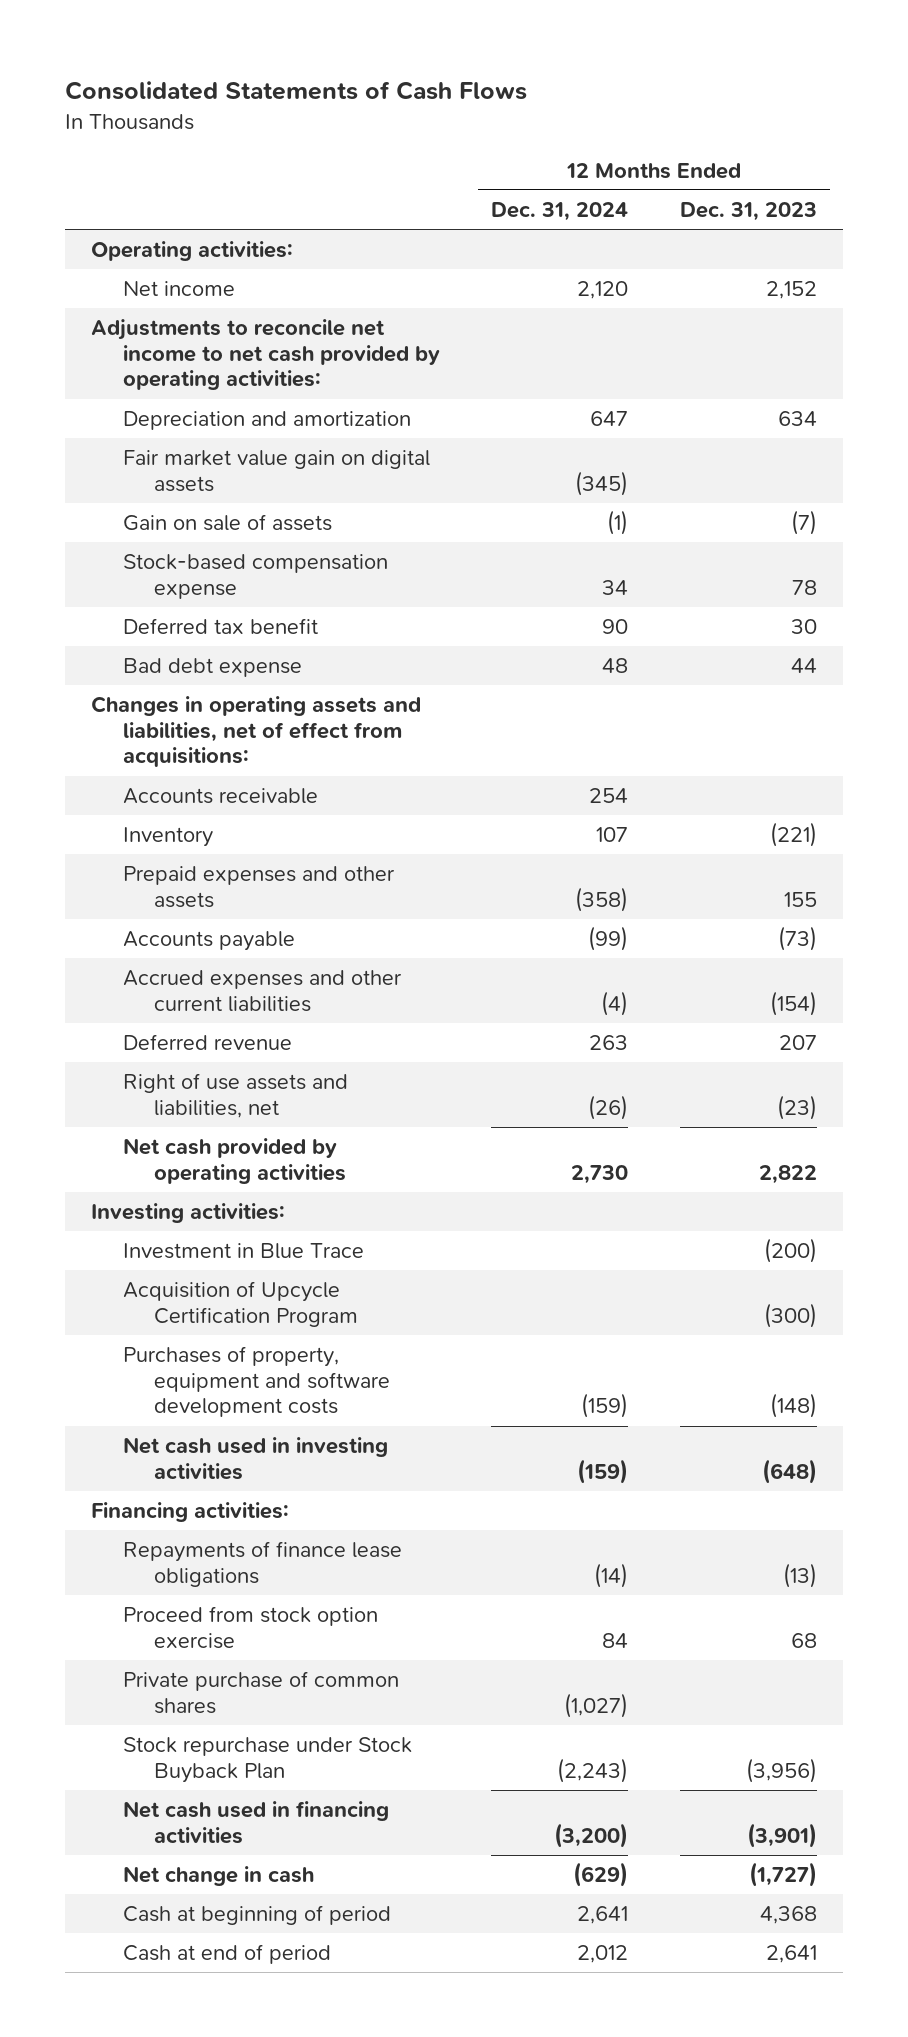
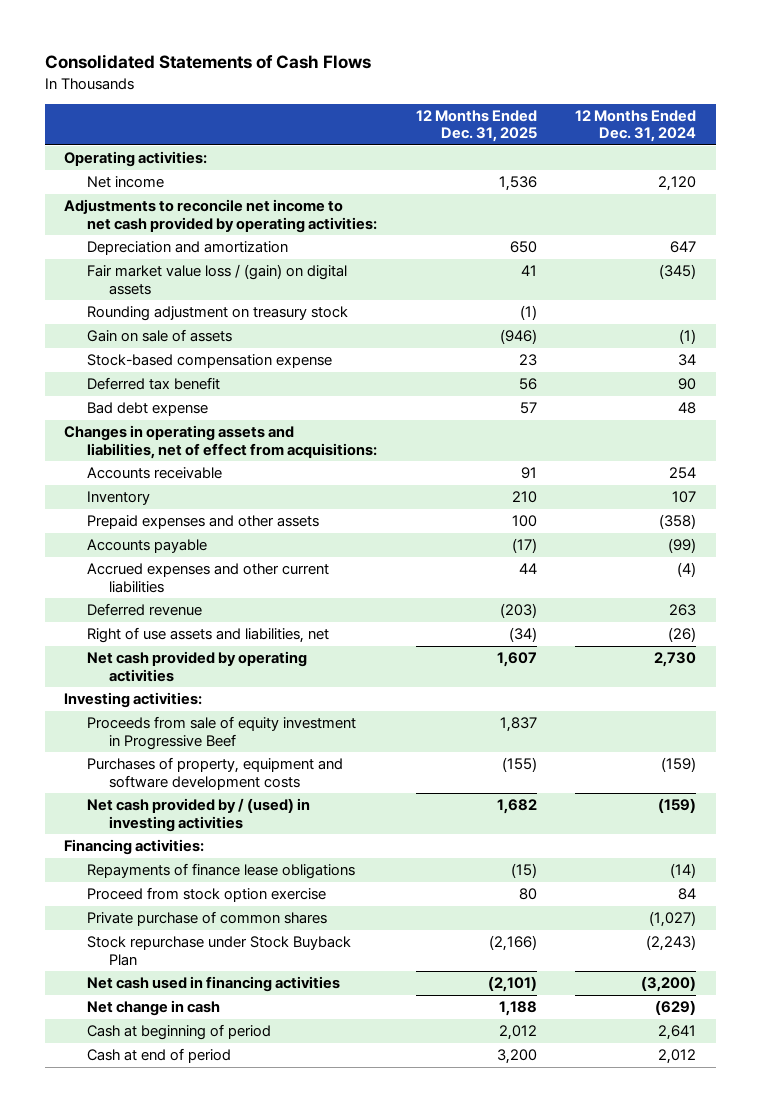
[679,202,817,222] Dec. 31, 2023 -> none
none -> [415,110,537,143] 12 Months Ended Dec. 31, 2025
[122,450,430,492] Fair market value gain on digital assets -> [86,264,347,295] Fair market value loss / (gain) on digital assets
none -> [86,306,348,322] Rounding adjustment on treasury stock
[122,1243,364,1260] Investment in Blue Trace -> none
[122,1281,359,1327] Acquisition of Upcycle Certification Program -> none
none -> [86,716,356,750] Proceeds from sale of equity investment in Progressive Beef
[122,1437,388,1480] Net cash used in investing activities -> [86,798,310,832] Net cash provided by / (used) in investing activities

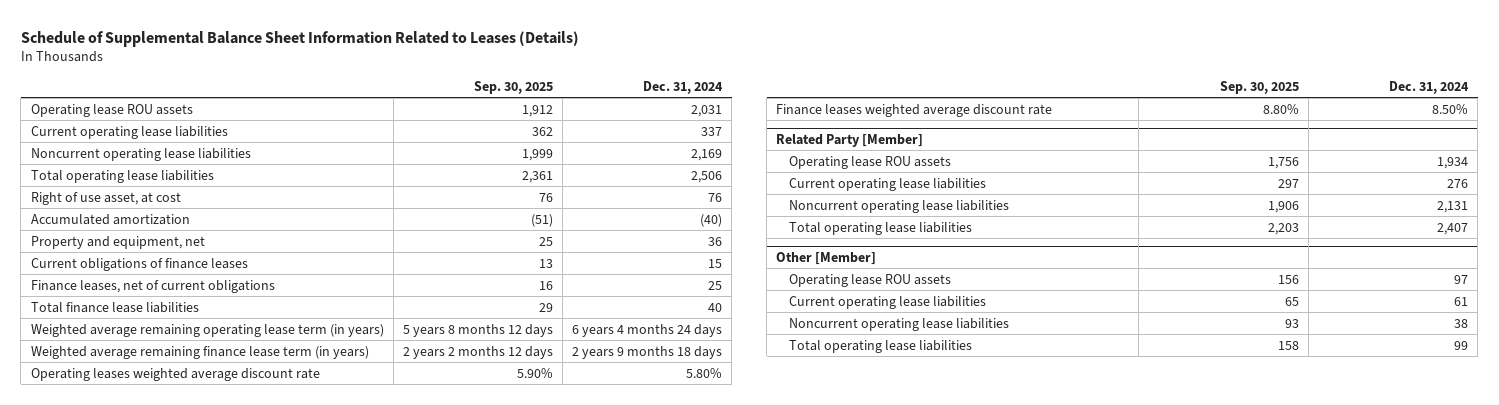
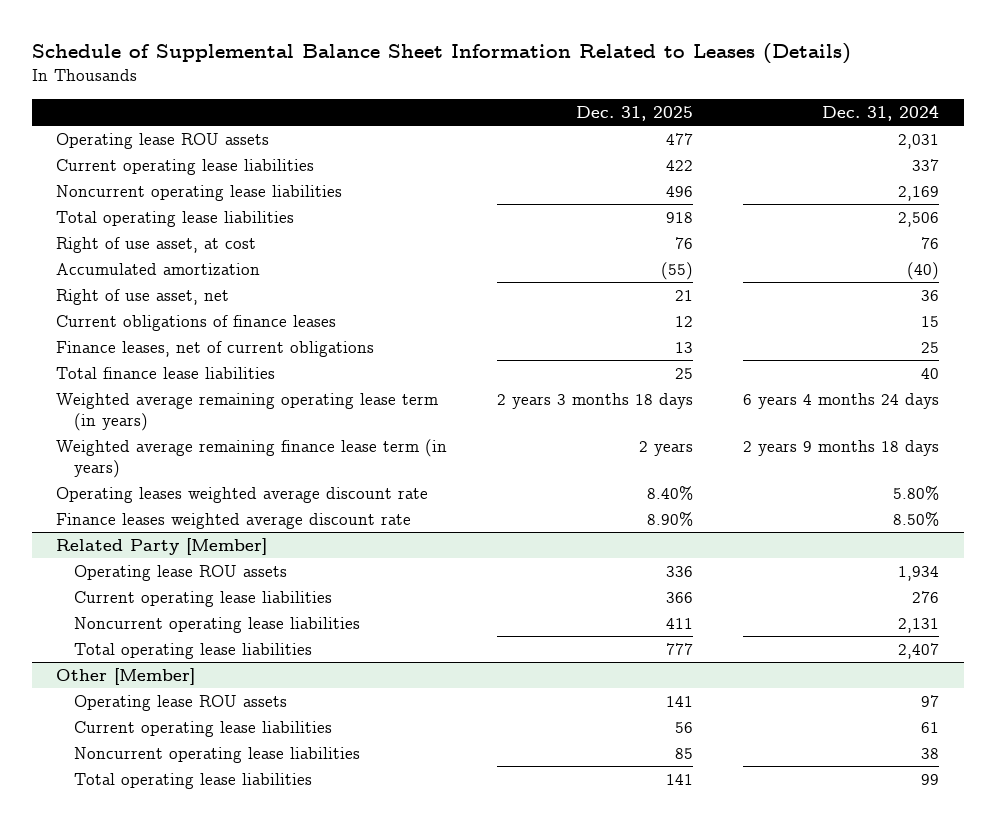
[473,80,553,94] Sep. 30, 2025 -> none
none -> [576,105,694,121] Dec. 31, 2025
[30,235,205,249] Property and equipment, net -> none
none -> [56,289,230,306] Right of use asset, net

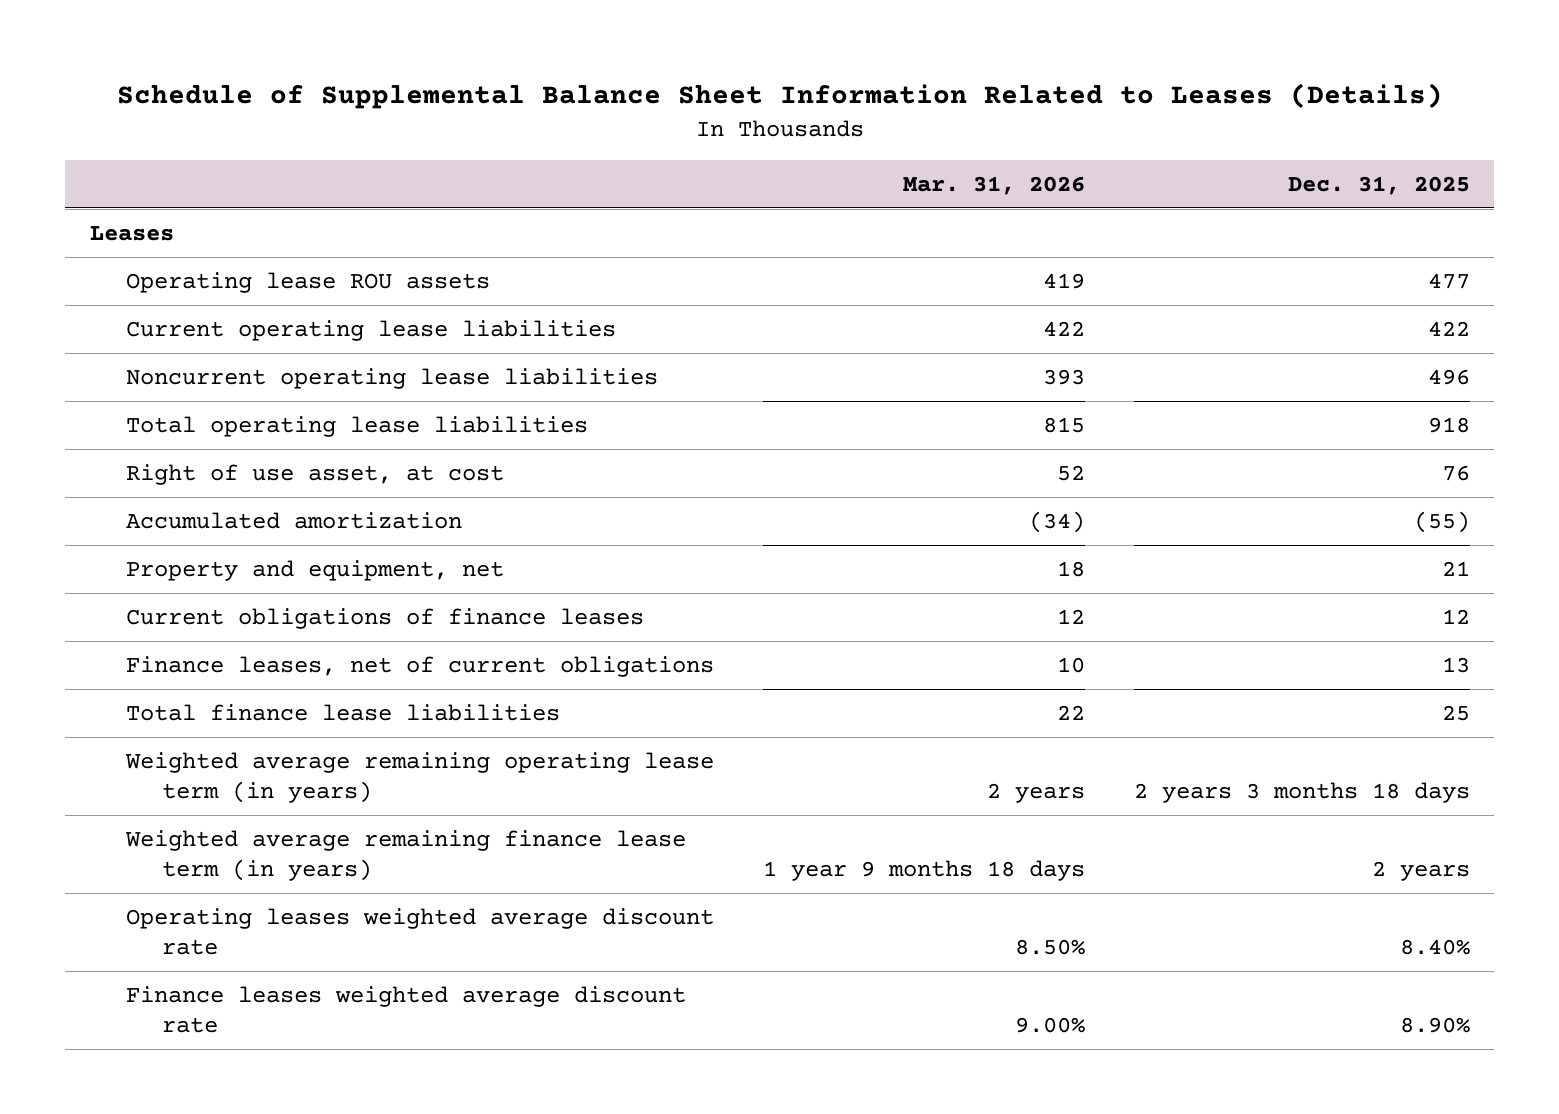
[821,104,939,121] Dec. 31, 2024 -> none
none -> [902,175,1085,195] Mar. 31, 2026
none -> [89,226,174,242] Leases
[56,289,230,306] Right of use asset, net -> [125,560,504,582] Property and equipment, net
[56,538,268,556] Related Party [Member] -> none
[73,565,287,582] Operating lease ROU assets -> none
[73,591,332,608] Current operating lease liabilities -> none
[73,617,360,634] Noncurrent operating lease liabilities -> none
[73,643,312,660] Total operating lease liabilities -> none
[56,668,196,686] Other [Member] -> none
[73,695,287,712] Operating lease ROU assets -> none
[73,721,332,738] Current operating lease liabilities -> none
[73,747,360,764] Noncurrent operating lease liabilities -> none
[73,773,312,790] Total operating lease liabilities -> none

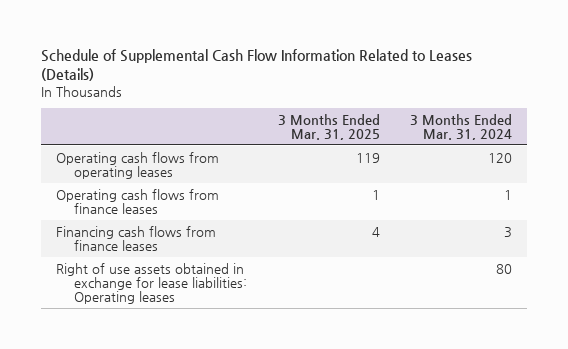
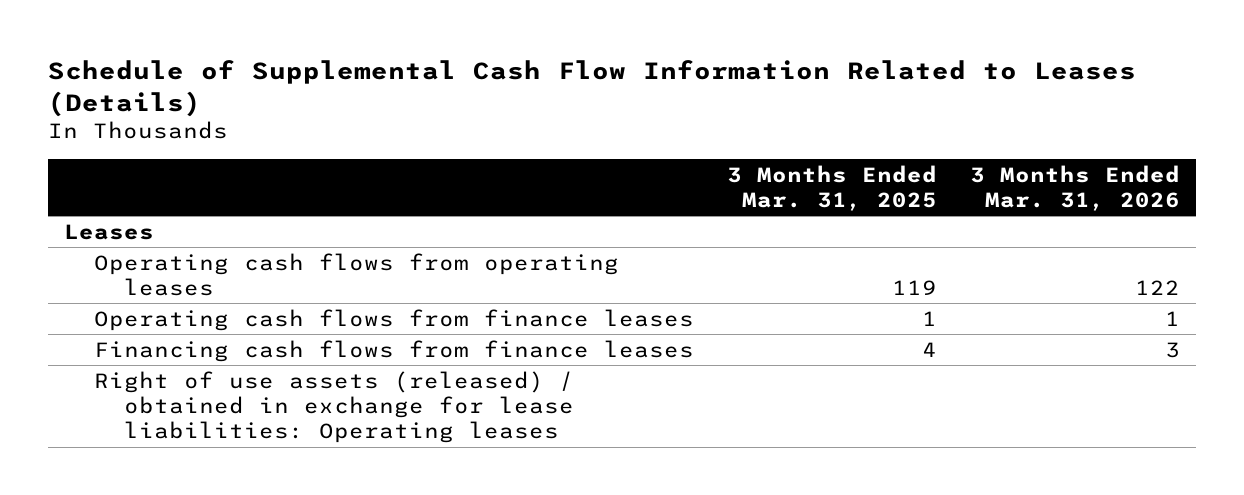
[409,113,512,141] 3 Months Ended Mar. 31, 2024 -> none
none -> [969,164,1180,211] 3 Months Ended Mar. 31, 2026
none -> [64,223,155,240] Leases
[55,262,248,305] Right of use assets obtained in exchange for lease liabilities: Operating leases -> [94,370,575,444] Right of use assets (released) / obtained in exchange for lease liabilities: Operating leases

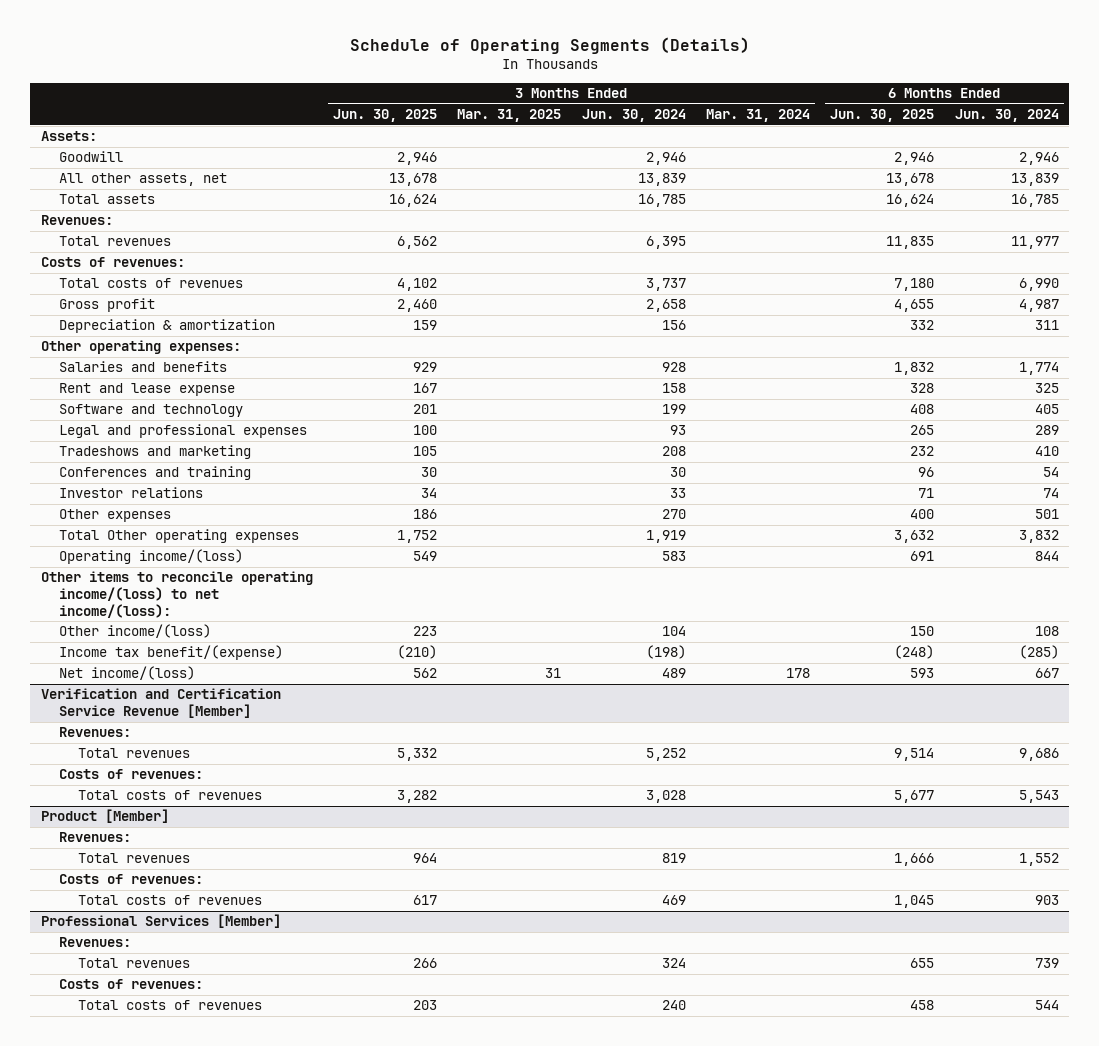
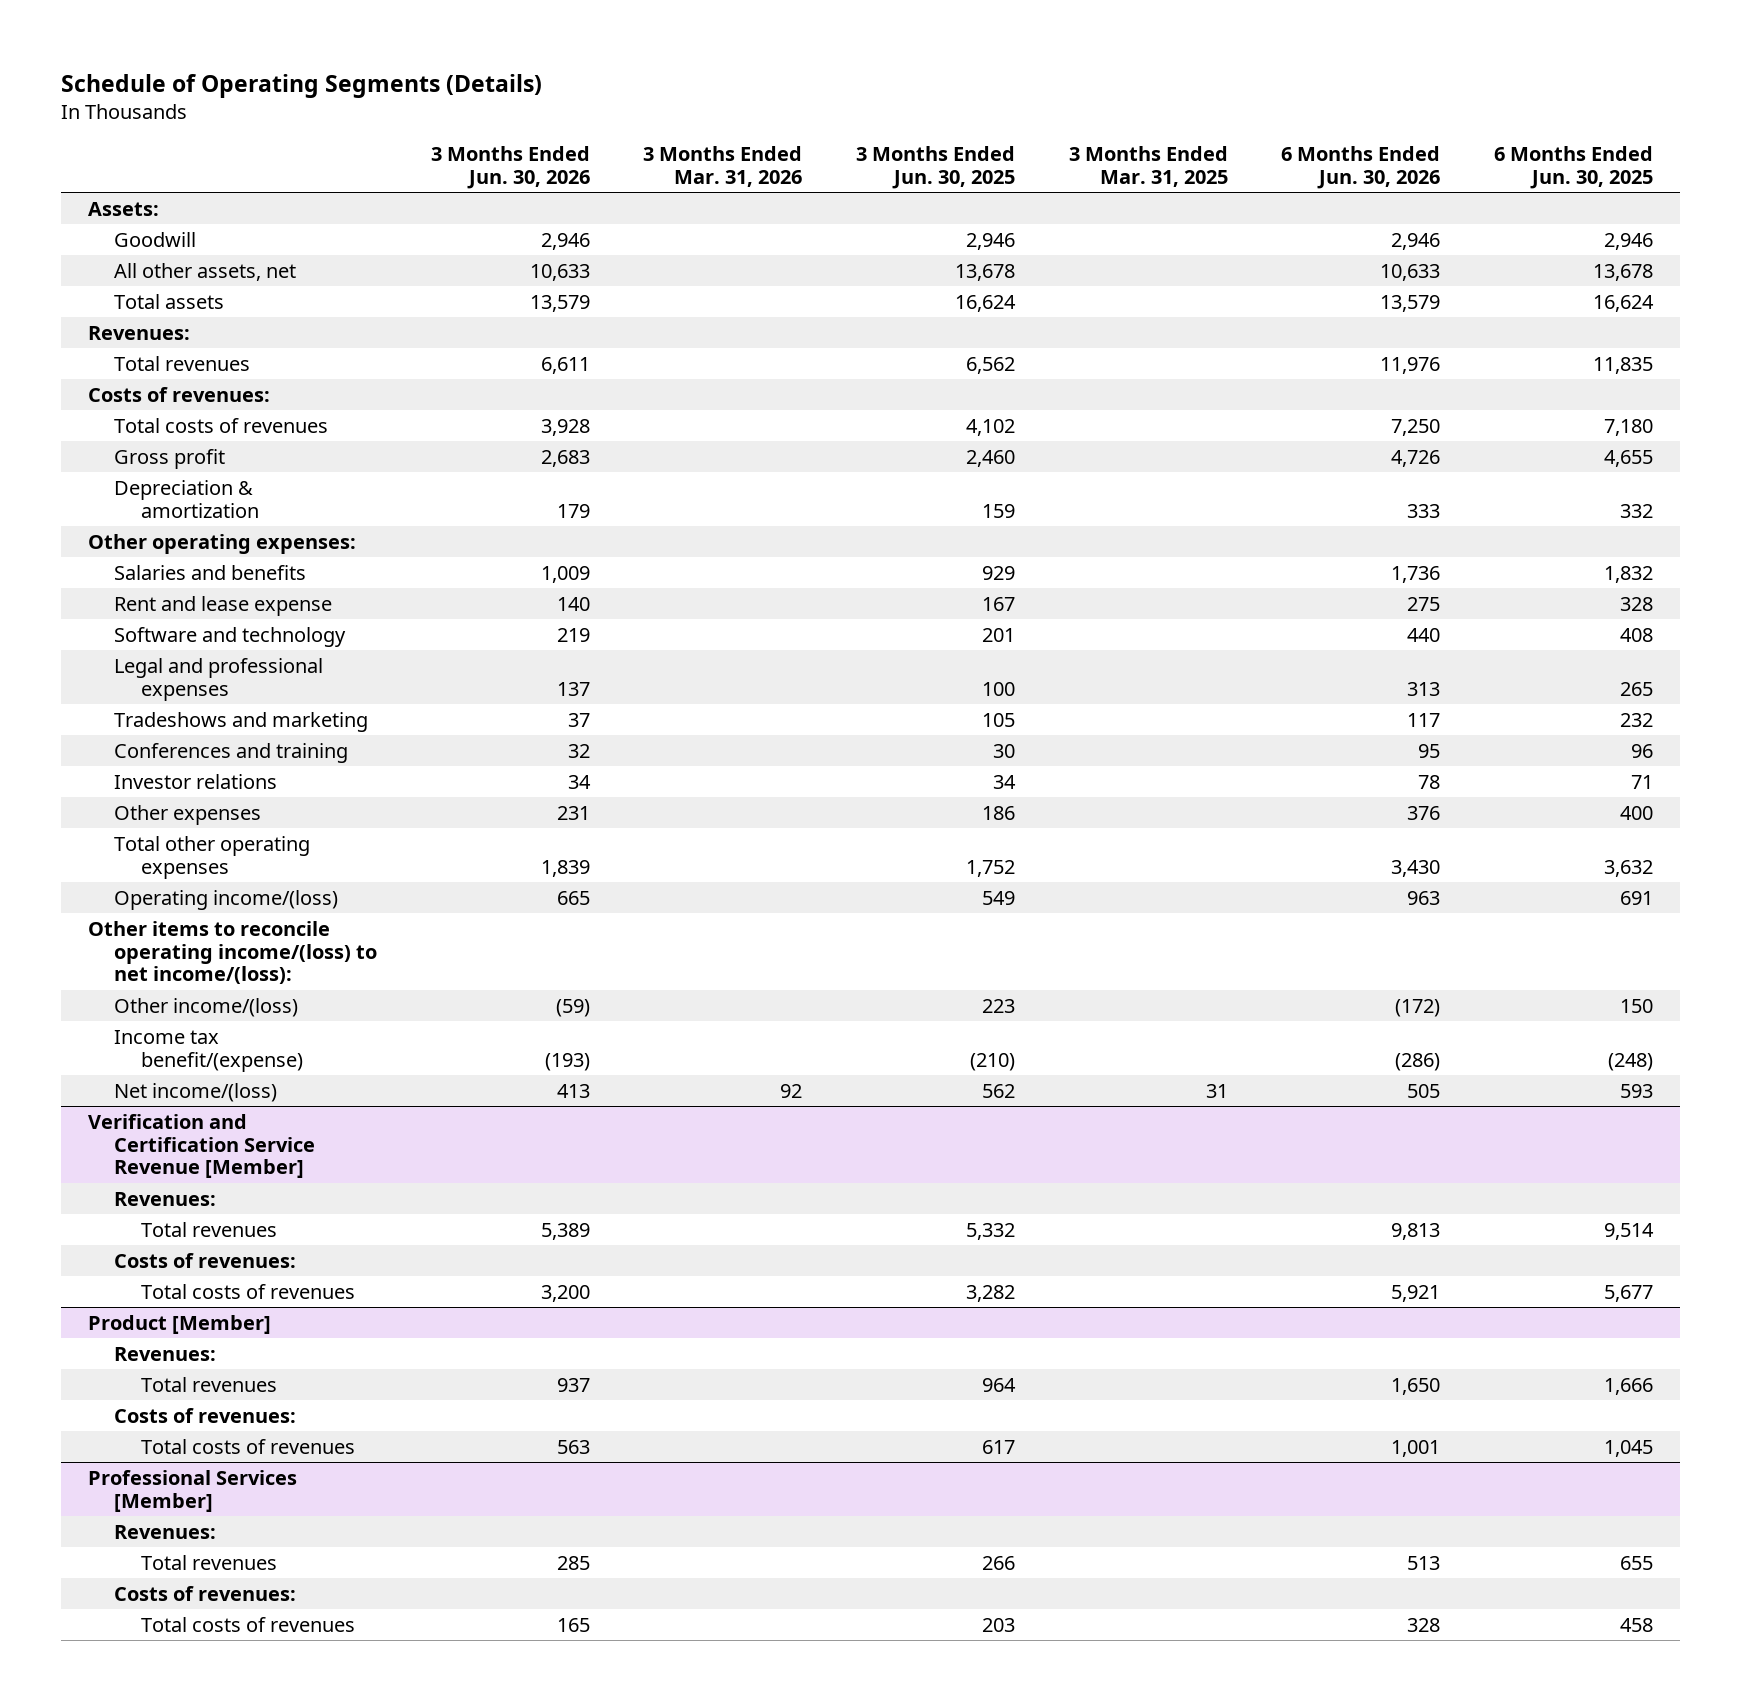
[581,109,686,123] Jun. 30, 2024 -> none
[705,109,810,123] Mar. 31, 2024 -> none
[954,109,1059,123] Jun. 30, 2024 -> none
none -> [430,146,590,189] 3 Months Ended Jun. 30, 2026
none -> [643,146,803,187] 3 Months Ended Mar. 31, 2026
none -> [1281,146,1441,189] 6 Months Ended Jun. 30, 2026
[59,529,300,544] Total Other operating expenses -> [114,835,311,879] Total other operating expenses

